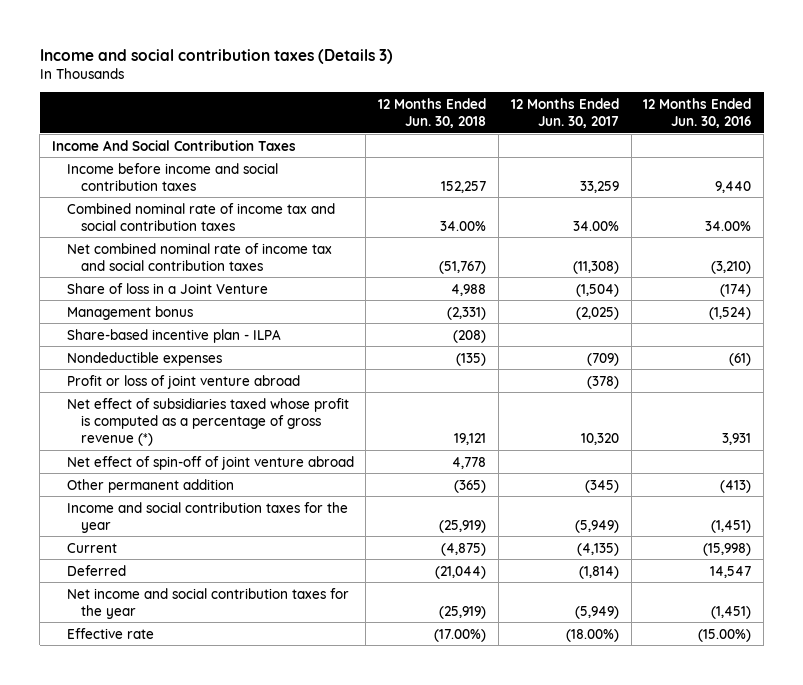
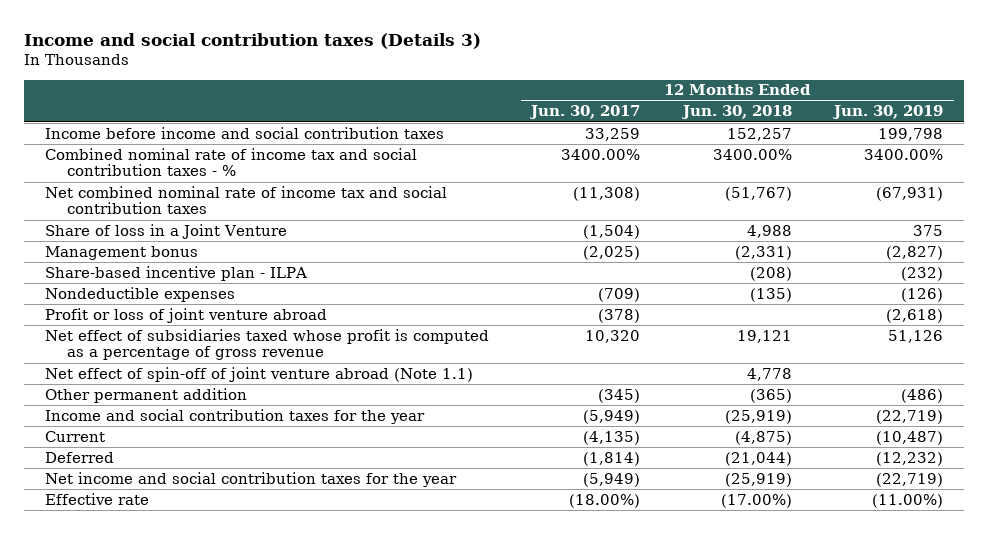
[643,97,752,128] 12 Months Ended Jun. 30, 2016 -> none
none -> [832,105,944,120] Jun. 30, 2019
[52,139,297,151] Income And Social Contribution Taxes -> none
[66,202,335,231] Combined nominal rate of income tax and social contribution taxes -> [44,147,417,177] Combined nominal rate of income tax and social contribution taxes - %
[440,220,487,231] 34.00% -> [712,148,792,160] 3400.00%
[572,220,619,231] 34.00% -> [561,148,641,160] 3400.00%
[66,397,349,446] Net effect of subsidiaries taxed whose profit is computed as a percentage of gross revenue (*) -> [44,328,489,361] Net effect of subsidiaries taxed whose profit is computed as a percentage of gross revenue
[66,455,354,470] Net effect of spin-off of joint venture abroad -> [44,366,473,382] Net effect of spin-off of joint venture abroad (Note 1.1)

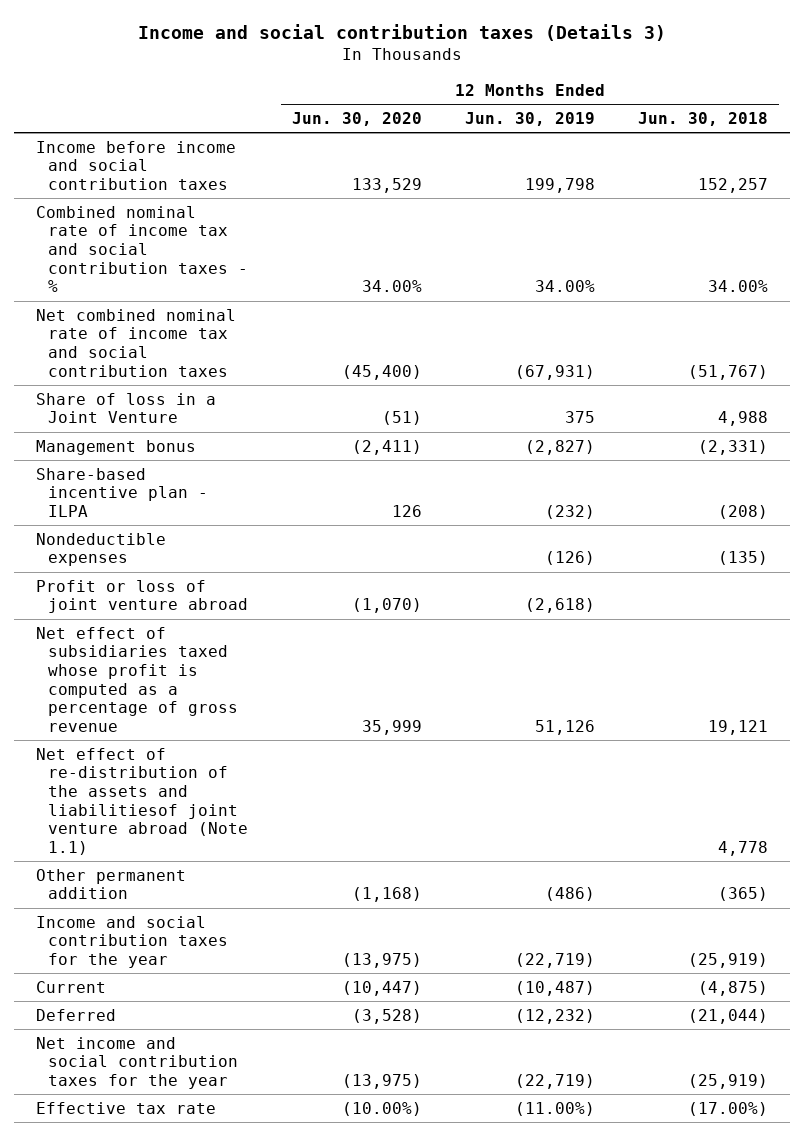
[529,105,641,120] Jun. 30, 2017 -> none
none -> [291,111,422,126] Jun. 30, 2020
[712,148,792,160] 3400.00% -> [708,280,769,293] 34.00%
[864,148,944,160] 3400.00% -> [534,280,595,293] 34.00%
[44,366,473,382] Net effect of spin-off of joint venture abroad (Note 1.1) -> [36,747,249,855] Net effect of re-distribution of the assets and liabilitiesof joint venture abroad (Note 1.1)
[44,492,149,505] Effective rate -> [36,1101,217,1114] Effective tax rate

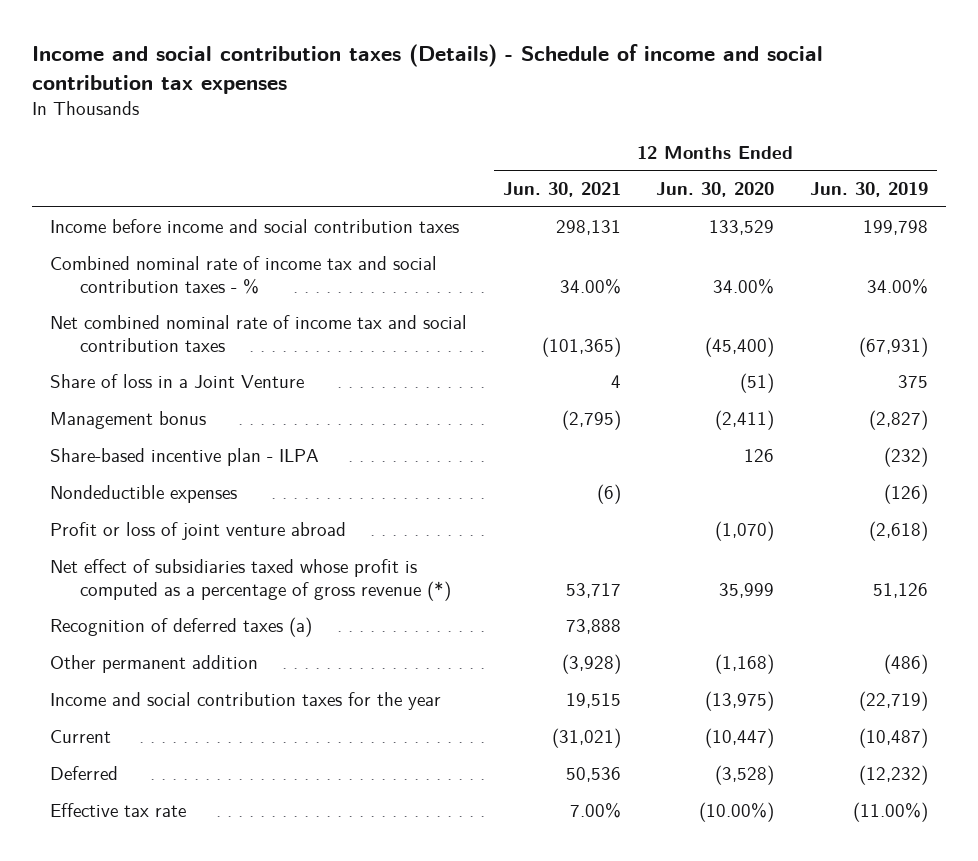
[138,23,667,41] Income and social contribution taxes (Details 3) -> [32,44,824,95] Income and social contribution taxes (Details) - Schedule of income and social contribution tax expenses
[638,111,769,126] Jun. 30, 2018 -> none
none -> [502,182,621,198] Jun. 30, 2021
[36,747,249,855] Net effect of re-distribution of the assets and liabilitiesof joint venture abroad (Note 1.1) -> none
[36,626,239,732] Net effect of subsidiaries taxed whose profit is computed as a percentage of gross revenue -> [50,558,451,601] Net effect of subsidiaries taxed whose profit is computed as a percentage of gross revenue (*)
none -> [50,616,313,637] Recognition of deferred taxes (a)
[36,1036,239,1089] Net income and social contribution taxes for the year -> none

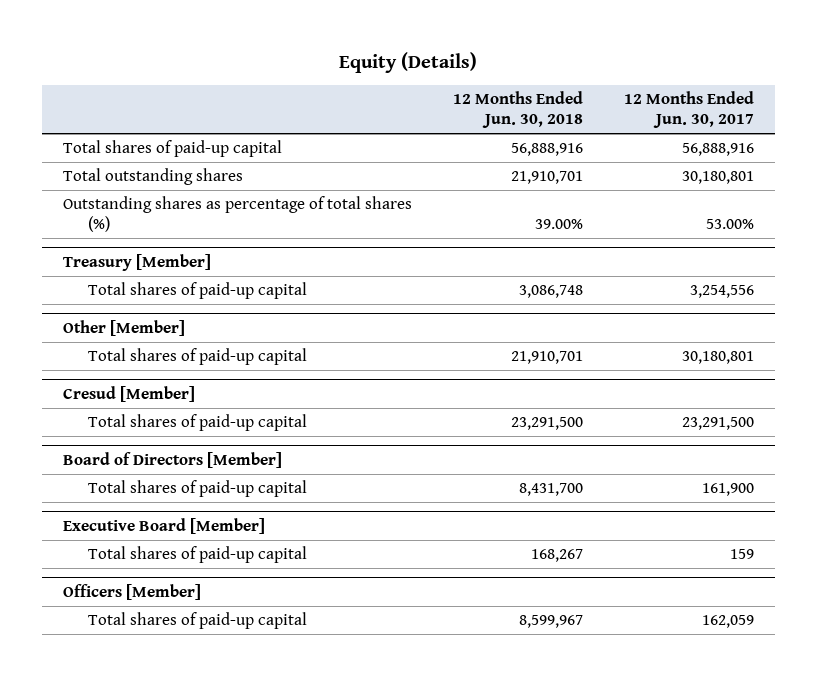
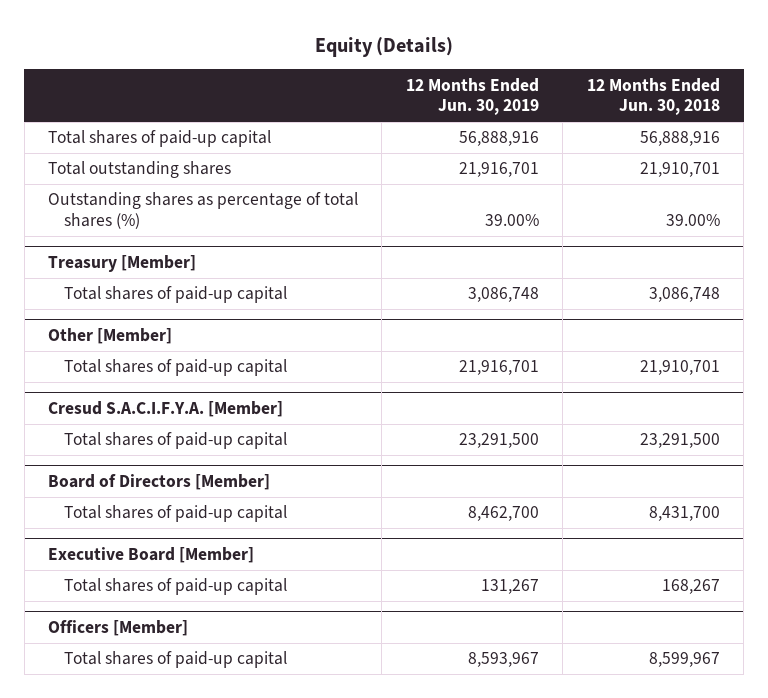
[623,91,754,129] 12 Months Ended Jun. 30, 2017 -> none
none -> [405,77,539,116] 12 Months Ended Jun. 30, 2019
[62,386,195,403] Cresud [Member] -> [48,400,284,417] Cresud S.A.C.I.F.Y.A. [Member]

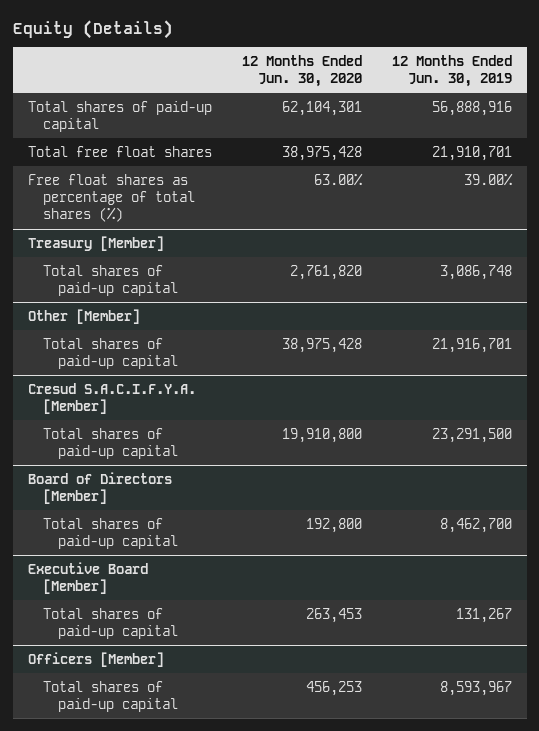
[586,77,720,116] 12 Months Ended Jun. 30, 2018 -> none
none -> [241,54,362,88] 12 Months Ended Jun. 30, 2020
[48,161,232,179] Total outstanding shares -> [27,145,212,157] Total free float shares
[458,162,539,178] 21,916,701 -> [431,145,512,161] 21,910,701
[48,192,359,230] Outstanding shares as percentage of total shares (%) -> [27,173,195,223] Free float shares as percentage of total shares (%)

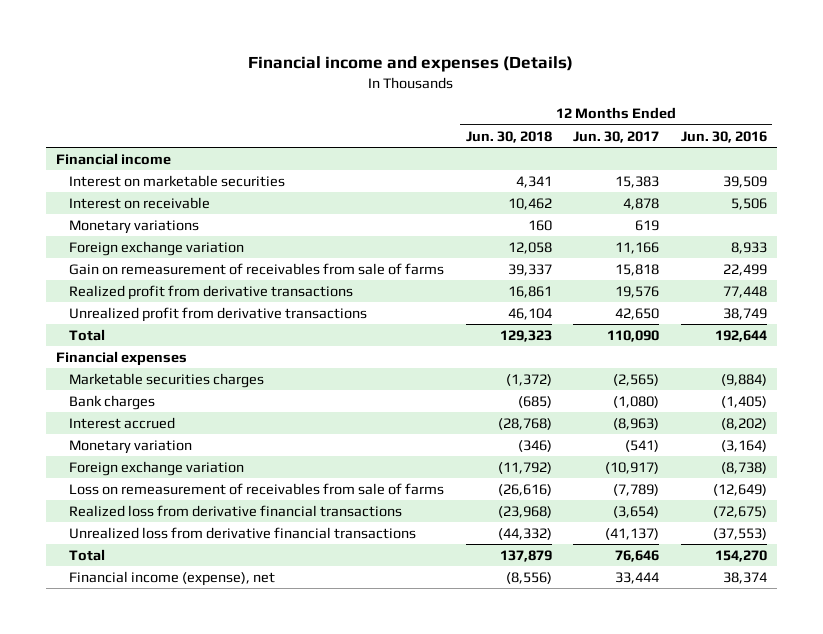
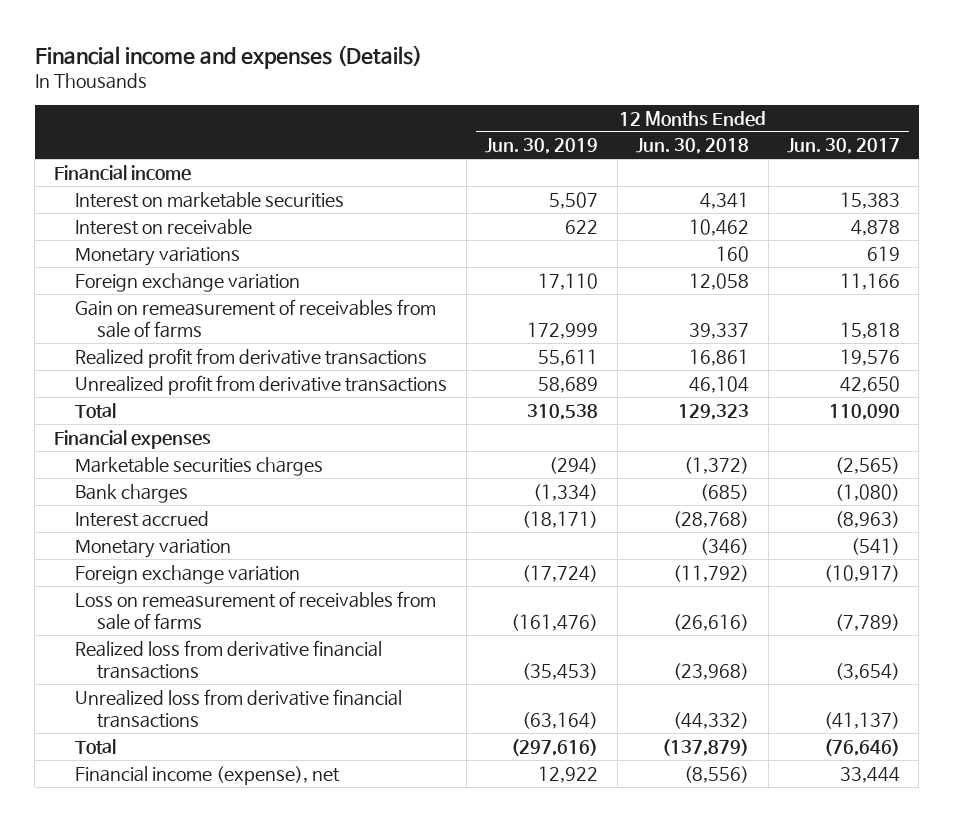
[680,130,767,143] Jun. 30, 2016 -> none
none -> [485,138,599,155] Jun. 30, 2019
[499,549,552,562] 137,879 -> [662,738,750,756] (137,879)
[615,549,660,562] 76,646 -> [823,738,900,756] (76,646)

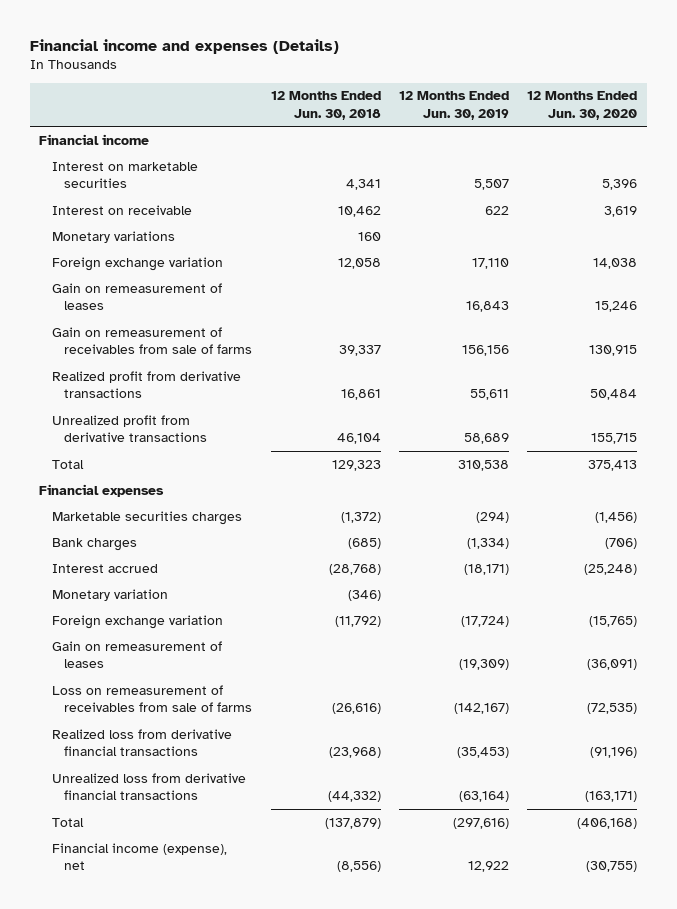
[786,138,900,155] Jun. 30, 2017 -> none
none -> [527,91,638,120] 12 Months Ended Jun. 30, 2020
none -> [51,282,222,310] Gain on remeasurement of leases
[527,321,599,339] 172,999 -> [462,344,510,356] 156,156
none -> [51,640,222,668] Gain on remeasurement of leases
[511,613,599,631] (161,476) -> [454,702,510,714] (142,167)

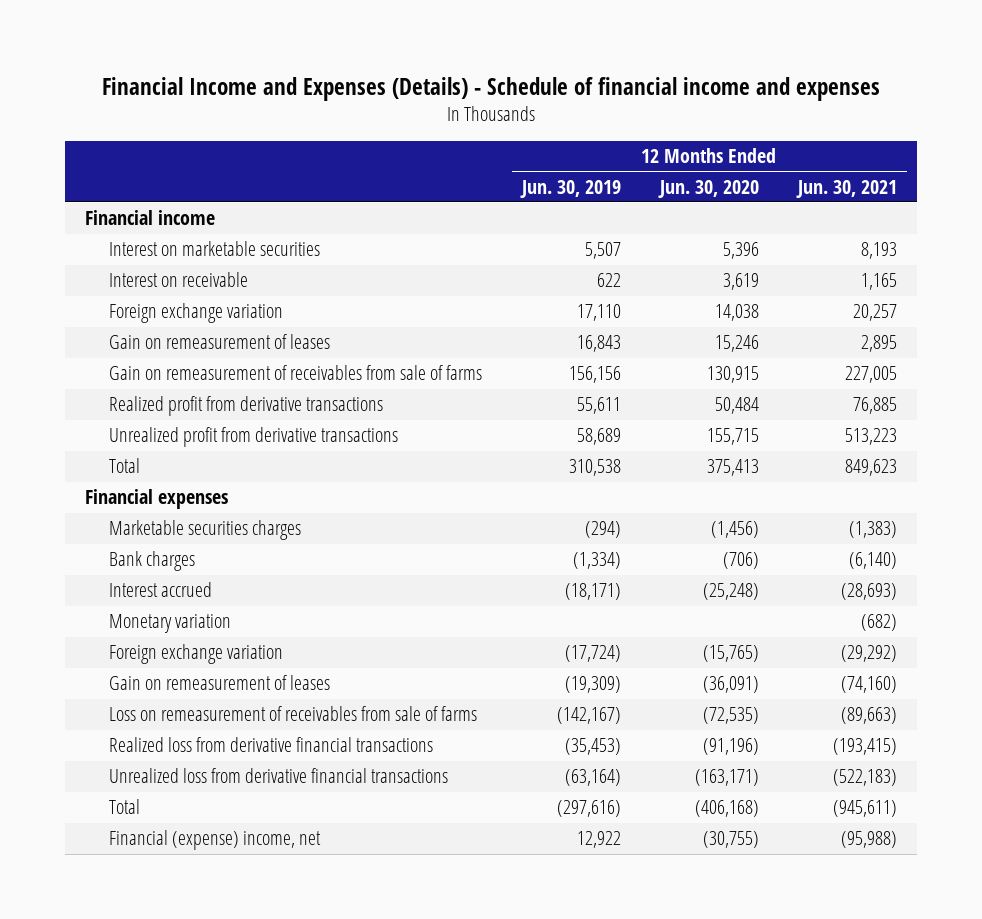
[30,38,340,54] Financial income and expenses (Details) -> [101,77,880,102] Financial Income and Expenses (Details) - Schedule of financial income and expenses
[270,91,381,120] 12 Months Ended Jun. 30, 2018 -> none
none -> [796,179,898,198] Jun. 30, 2021
[51,230,175,243] Monetary variations -> none
[51,842,227,870] Financial income (expense), net -> [109,830,322,851] Financial (expense) income, net

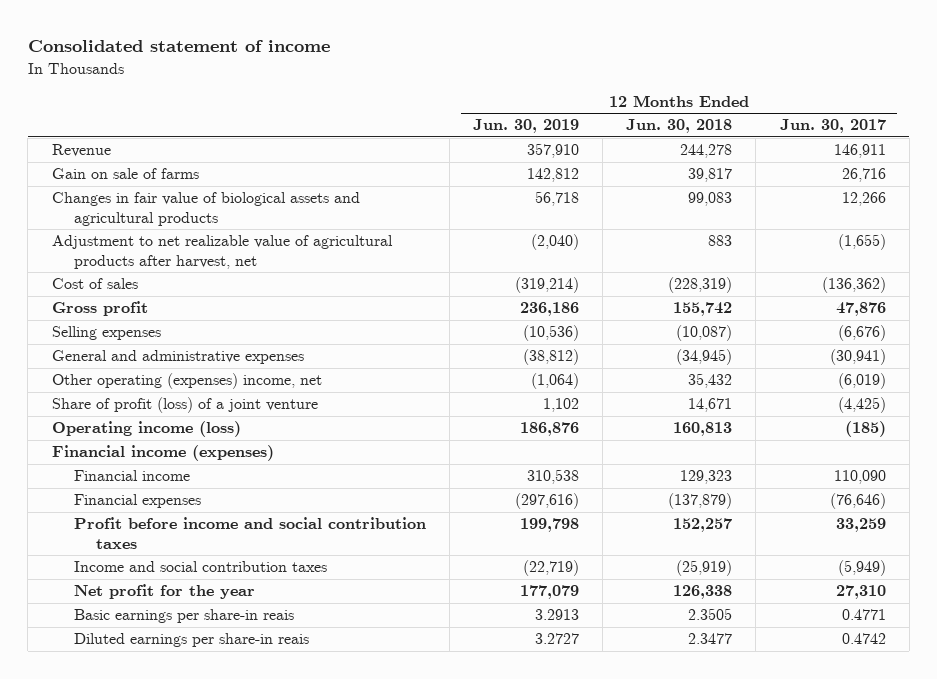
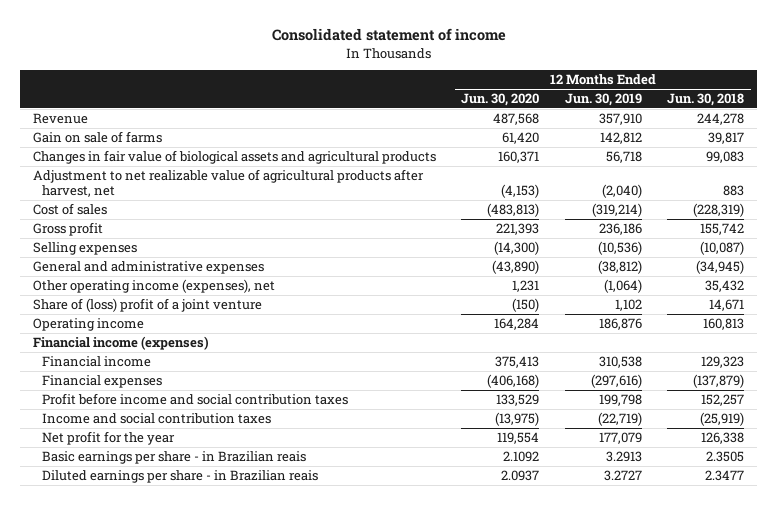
[779,119,886,134] Jun. 30, 2017 -> none
none -> [461,93,540,107] Jun. 30, 2020
[51,373,322,390] Other operating (expenses) income, net -> [33,279,276,294] Other operating income (expenses), net
[51,397,318,414] Share of profit (loss) of a joint venture -> [33,298,263,313] Share of (loss) profit of a joint venture
[51,421,241,438] Operating income (loss) -> [33,318,145,332] Operating income
[73,609,294,624] Basic earnings per share-in reais -> [42,451,307,465] Basic earnings per share - in Brazilian reais
[73,633,309,648] Diluted earnings per share-in reais -> [42,470,319,484] Diluted earnings per share - in Brazilian reais

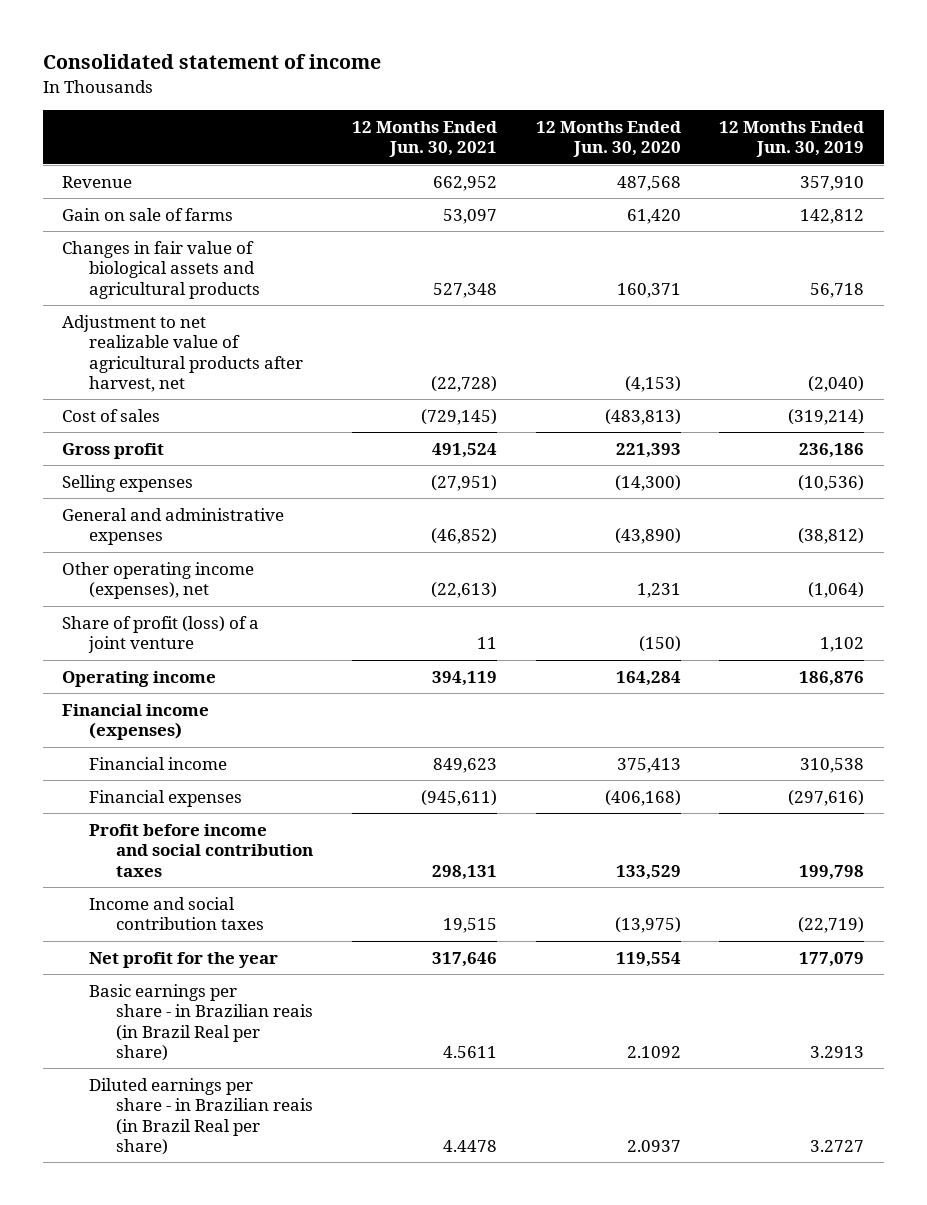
[667,93,745,107] Jun. 30, 2018 -> none
none -> [351,120,497,157] 12 Months Ended Jun. 30, 2021
[33,298,263,313] Share of (loss) profit of a joint venture -> [62,615,260,654] Share of profit (loss) of a joint venture
[42,451,307,465] Basic earnings per share - in Brazilian reais -> [88,983,313,1061] Basic earnings per share - in Brazilian reais (in Brazil Real per share)
[42,470,319,484] Diluted earnings per share - in Brazilian reais -> [88,1077,313,1155] Diluted earnings per share - in Brazilian reais (in Brazil Real per share)

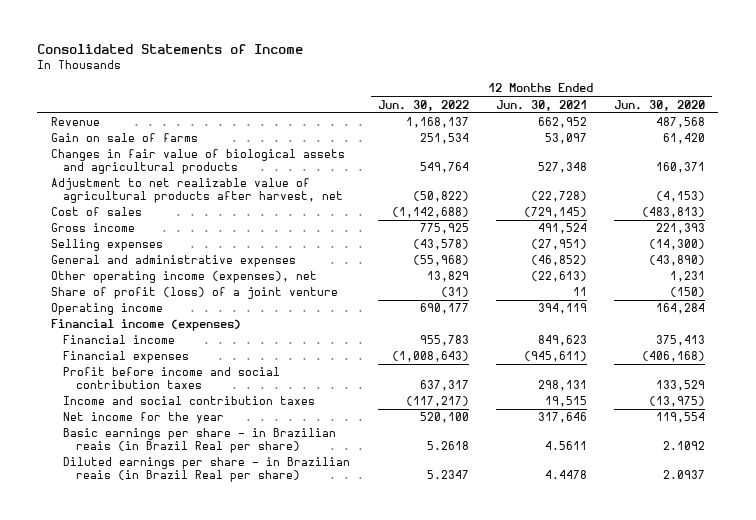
[42,54,381,70] Consolidated statement of income -> [37,44,304,55] Consolidated Statements of Income
[719,120,865,157] 12 Months Ended Jun. 30, 2019 -> none
none -> [377,99,469,111] Jun. 30, 2022
[62,442,165,459] Gross profit -> [50,223,135,233] Gross income
[88,951,278,968] Net profit for the year -> [63,412,225,425] Net income for the year

